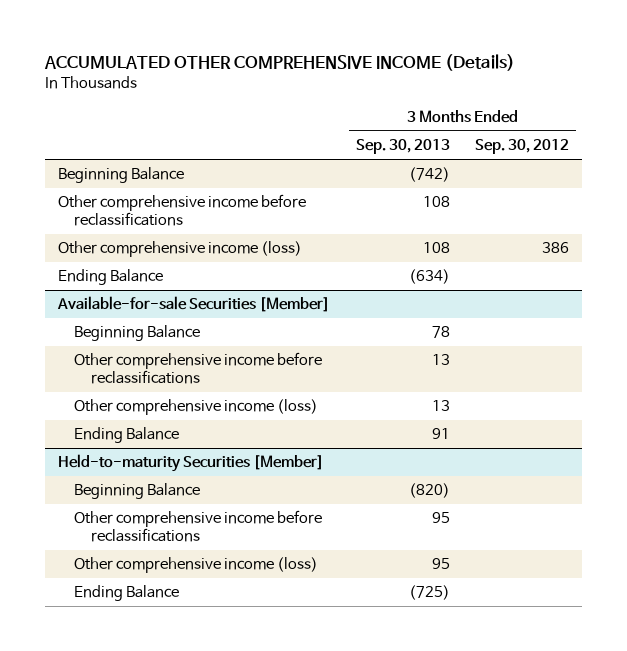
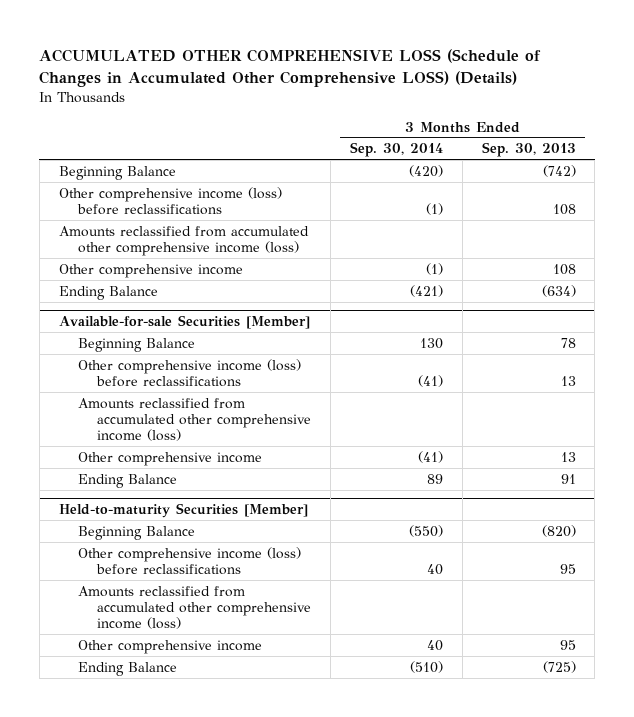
[44,54,516,72] ACCUMULATED OTHER COMPREHENSIVE INCOME (Details) -> [39,49,542,87] ACCUMULATED OTHER COMPREHENSIVE LOSS (Schedule of Changes in Accumulated Other Comprehensive LOSS) (Details)
[475,139,570,155] Sep. 30, 2012 -> none
none -> [349,142,443,158] Sep. 30, 2014
[58,194,307,227] Other comprehensive income before reclassifications -> [58,186,282,215] Other comprehensive income (loss) before reclassifications
none -> [58,225,309,256] Amounts reclassified from accumulated other comprehensive income (loss)
[58,241,303,258] Other comprehensive income (loss) -> [58,263,243,278] Other comprehensive income
[74,352,323,385] Other comprehensive income before reclassifications -> [77,358,301,387] Other comprehensive income (loss) before reclassifications
none -> [77,397,311,442] Amounts reclassified from accumulated other comprehensive income (loss)
[74,399,319,416] Other comprehensive income (loss) -> [77,451,262,466] Other comprehensive income
[74,510,323,543] Other comprehensive income before reclassifications -> [77,546,301,575] Other comprehensive income (loss) before reclassifications
none -> [77,585,311,630] Amounts reclassified from accumulated other comprehensive income (loss)
[74,557,319,574] Other comprehensive income (loss) -> [77,639,262,654] Other comprehensive income

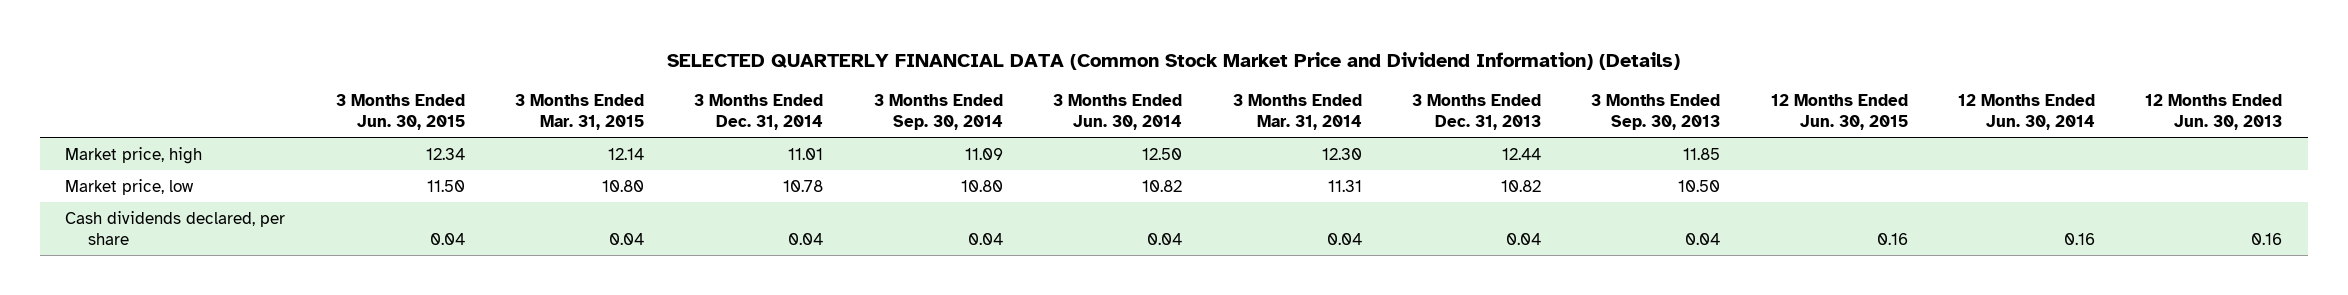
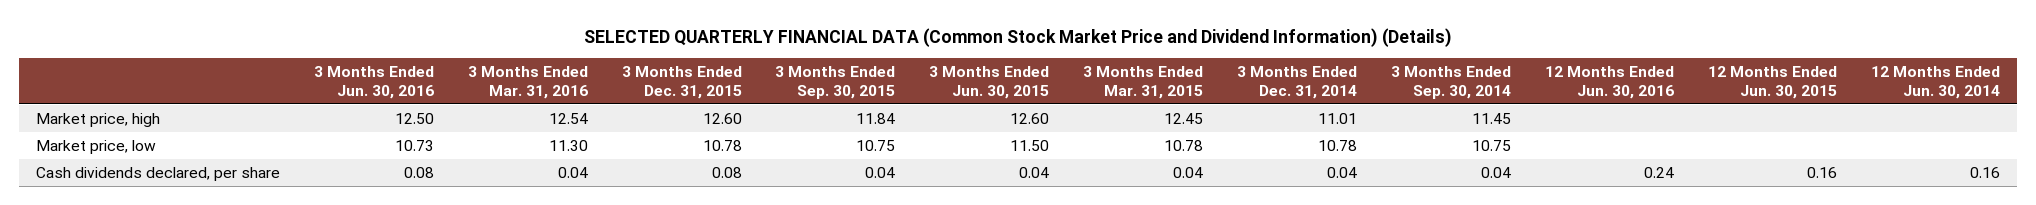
[1053,93,1183,131] 3 Months Ended Jun. 30, 2014 -> none
[1232,93,1362,131] 3 Months Ended Mar. 31, 2014 -> none
[1411,93,1541,131] 3 Months Ended Dec. 31, 2013 -> none
[1591,93,1721,131] 3 Months Ended Sep. 30, 2013 -> none
[2145,93,2283,131] 12 Months Ended Jun. 30, 2013 -> none
none -> [313,65,434,99] 3 Months Ended Jun. 30, 2016
none -> [467,65,588,99] 3 Months Ended Mar. 31, 2016
none -> [621,65,742,99] 3 Months Ended Dec. 31, 2015
none -> [775,65,896,99] 3 Months Ended Sep. 30, 2015
none -> [1545,65,1675,99] 12 Months Ended Jun. 30, 2016
[425,147,465,160] 12.34 -> [1010,113,1050,125] 12.60
[608,147,645,160] 12.14 -> [1164,113,1204,125] 12.45
[964,147,1003,160] 11.09 -> [1472,113,1512,125] 11.45
[602,179,645,192] 10.80 -> [1164,140,1204,152] 10.78
[960,179,1003,192] 10.80 -> [1472,140,1512,152] 10.75

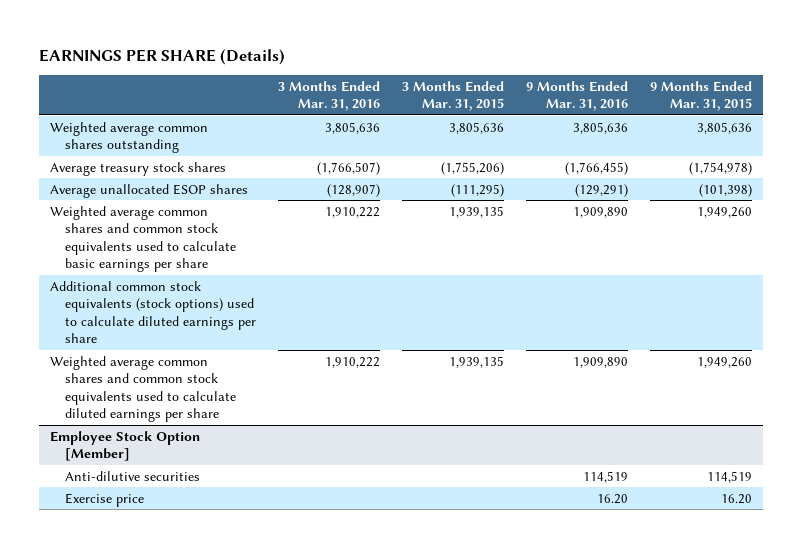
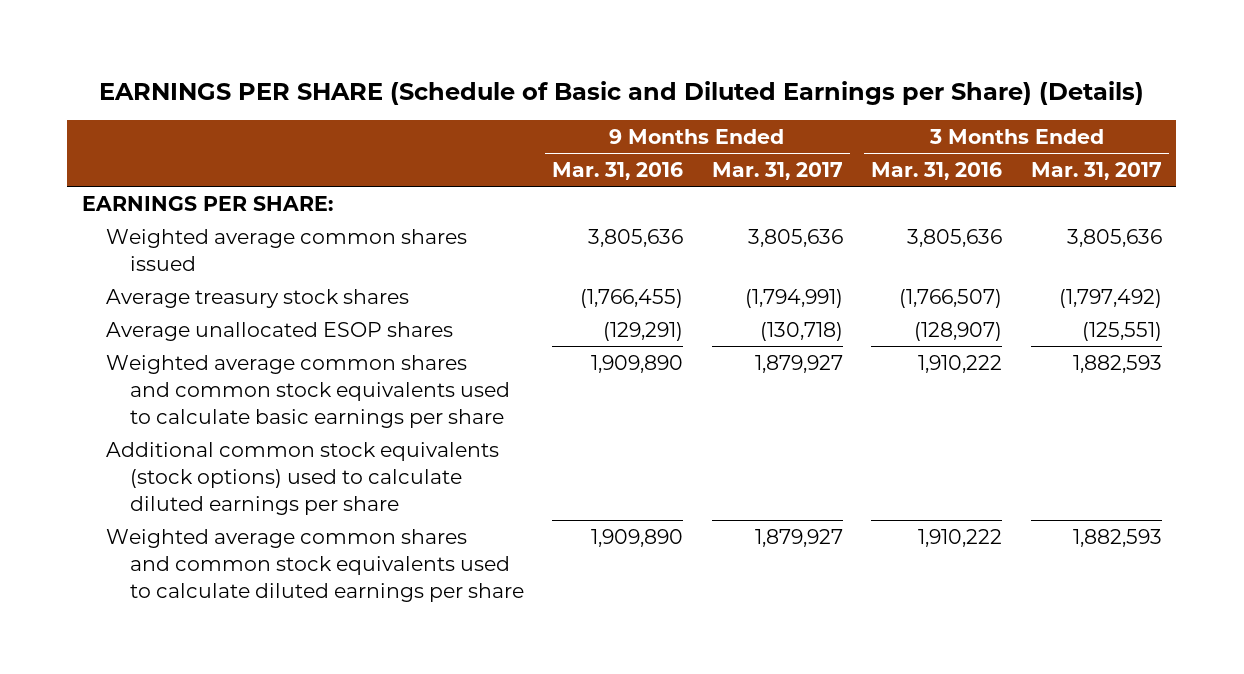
[38,48,285,65] EARNINGS PER SHARE (Details) -> [98,80,1144,105] EARNINGS PER SHARE (Schedule of Basic and Diluted Earnings per Share) (Details)
[401,80,504,112] 3 Months Ended Mar. 31, 2015 -> none
[649,80,752,112] 9 Months Ended Mar. 31, 2015 -> none
none -> [711,162,843,181] Mar. 31, 2017
none -> [1030,162,1162,181] Mar. 31, 2017
none -> [81,195,333,211] EARNINGS PER SHARE:
[49,121,208,154] Weighted average common shares outstanding -> [105,228,467,271] Weighted average common shares issued
[49,430,200,462] Employee Stock Option [Member] -> none
[65,470,201,481] Anti-dilutive securities -> none
[65,492,145,507] Exercise price -> none

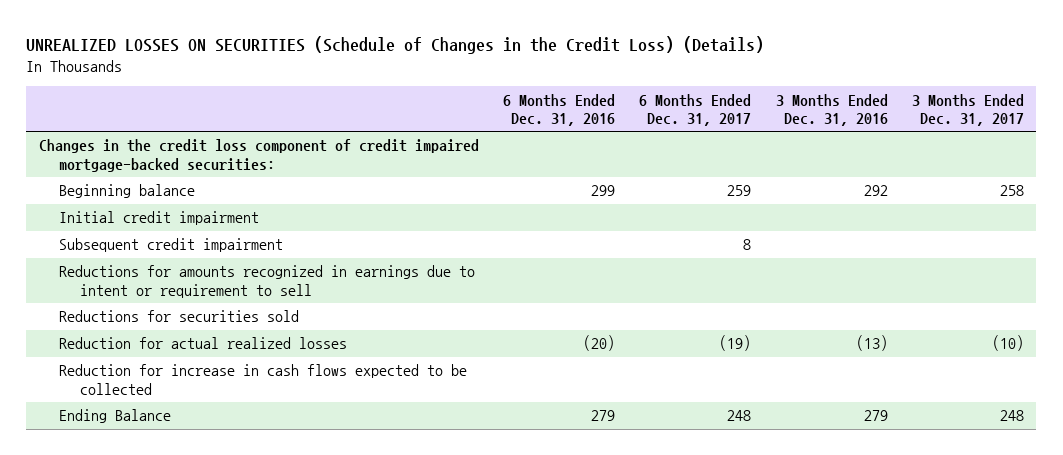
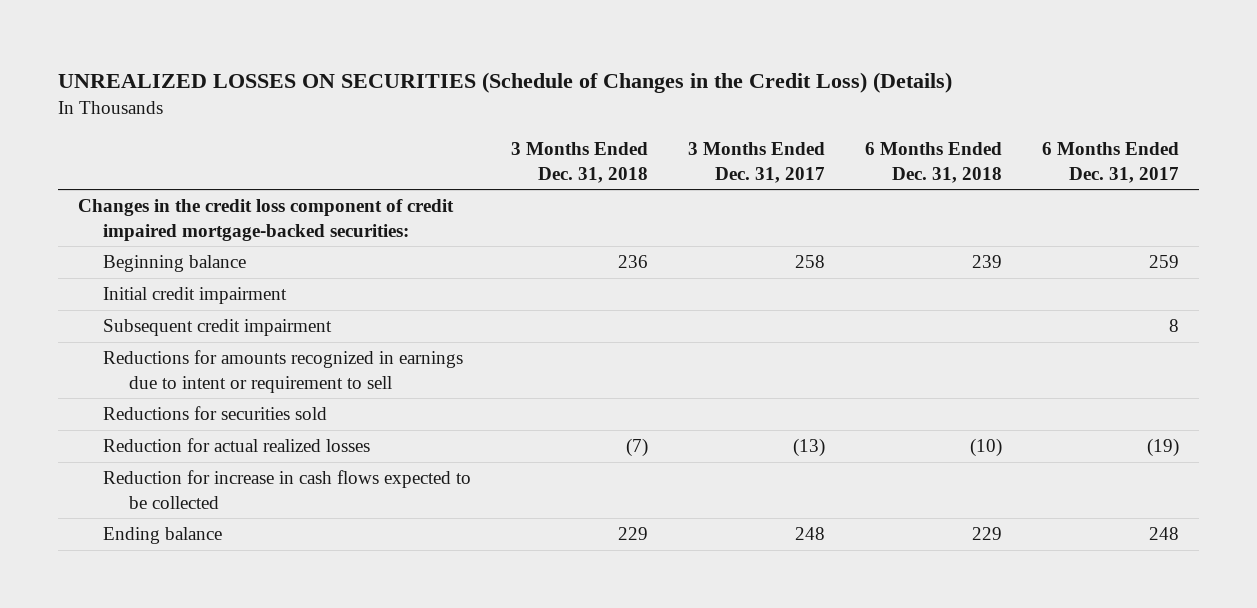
[503,93,616,126] 6 Months Ended Dec. 31, 2016 -> none
[775,93,888,126] 3 Months Ended Dec. 31, 2016 -> none
none -> [511,142,649,183] 3 Months Ended Dec. 31, 2018
none -> [865,142,1003,183] 6 Months Ended Dec. 31, 2018
[992,335,1025,352] (10) -> [793,438,826,458] (13)
[59,409,172,424] Ending Balance -> [103,527,223,545] Ending balance

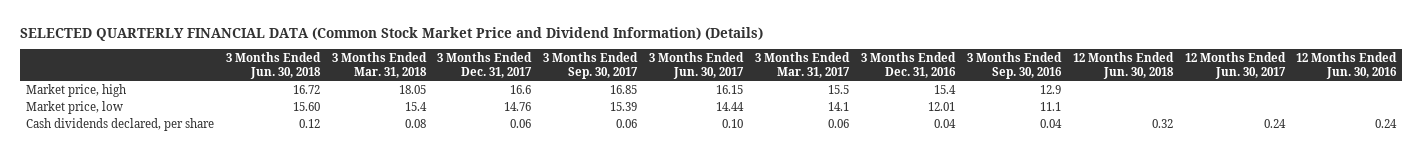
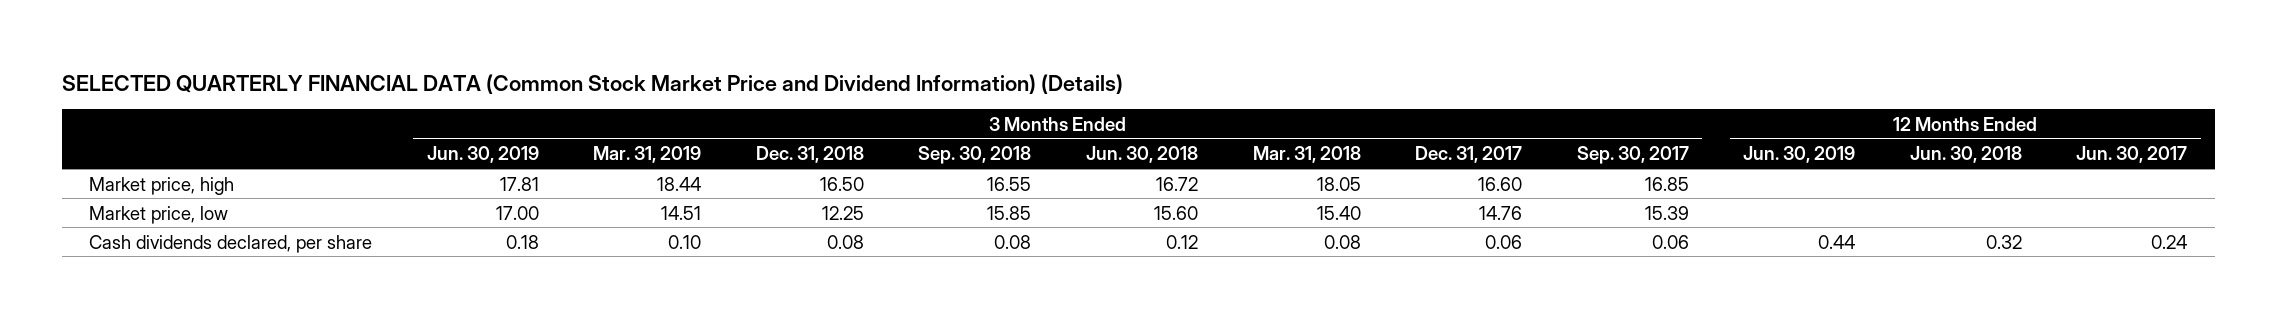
[649,52,745,79] 3 Months Ended Jun. 30, 2017 -> none
[755,52,851,78] 3 Months Ended Mar. 31, 2017 -> none
[860,52,956,78] 3 Months Ended Dec. 31, 2016 -> none
[966,52,1062,79] 3 Months Ended Sep. 30, 2016 -> none
[1296,52,1398,79] 12 Months Ended Jun. 30, 2016 -> none
none -> [426,146,539,164] Jun. 30, 2019
none -> [593,146,702,164] Mar. 31, 2019
none -> [755,146,864,164] Dec. 31, 2018
none -> [918,146,1032,165] Sep. 30, 2018
none -> [1743,146,1856,164] Jun. 30, 2019
[510,84,532,94] 16.6 -> [1478,176,1523,191] 16.60
[404,101,427,111] 15.4 -> [1316,205,1361,220] 15.40

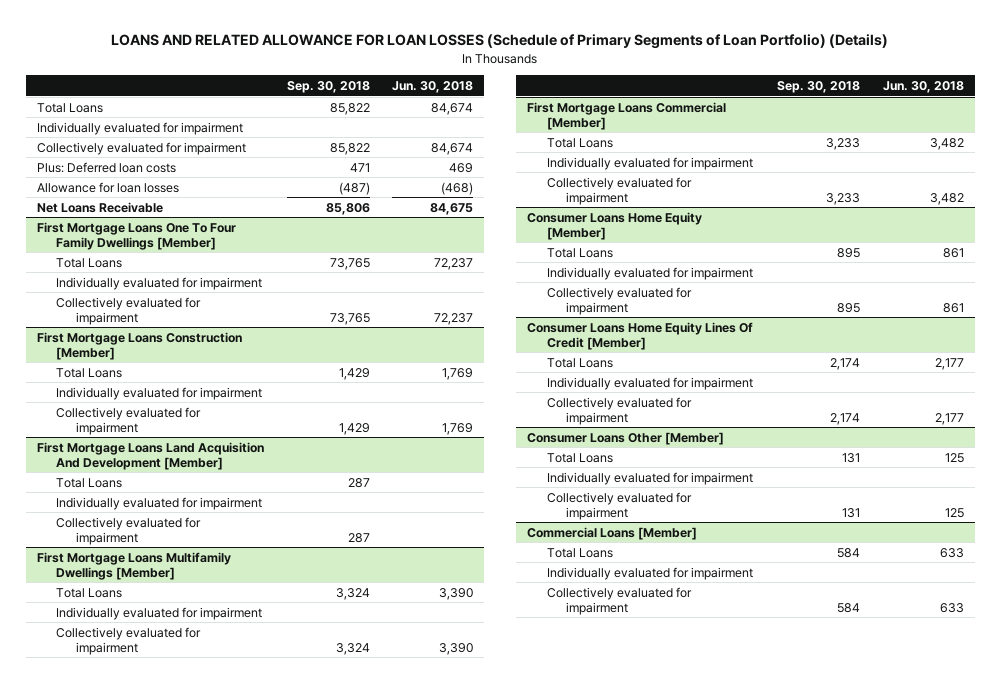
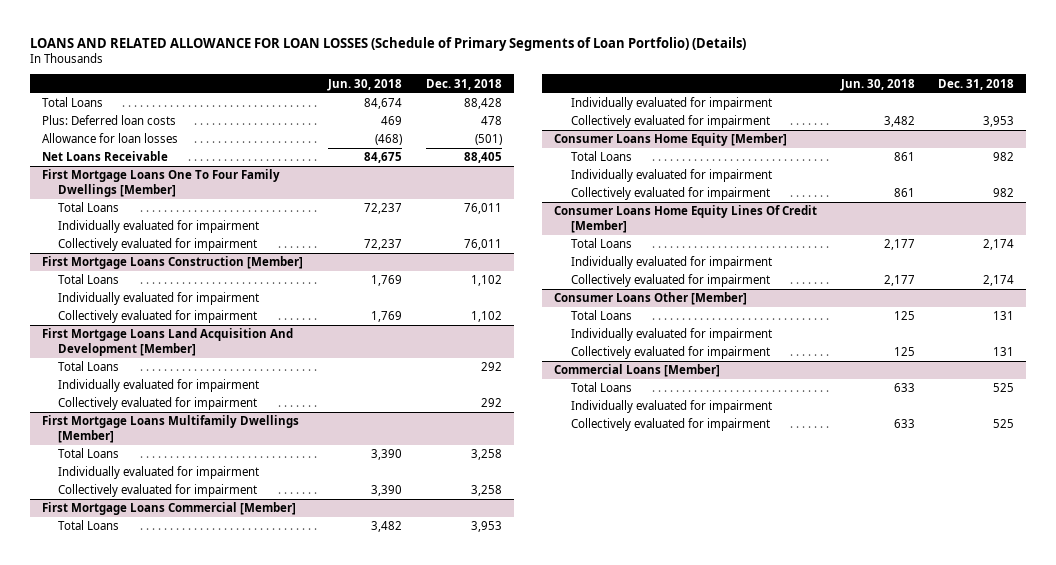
[286,81,370,94] Sep. 30, 2018 -> none
none -> [426,78,503,90] Dec. 31, 2018
[36,121,243,135] Individually evaluated for impairment -> none
[36,141,246,155] Collectively evaluated for impairment -> none

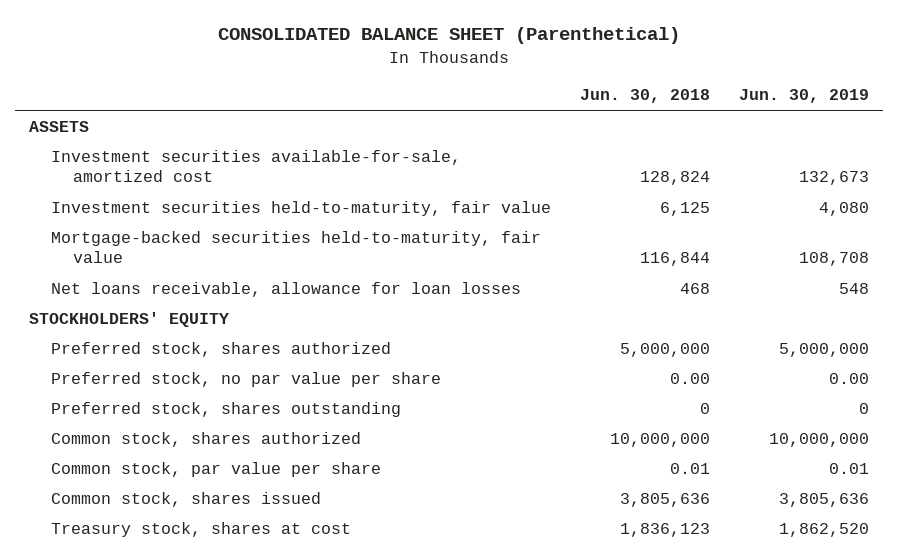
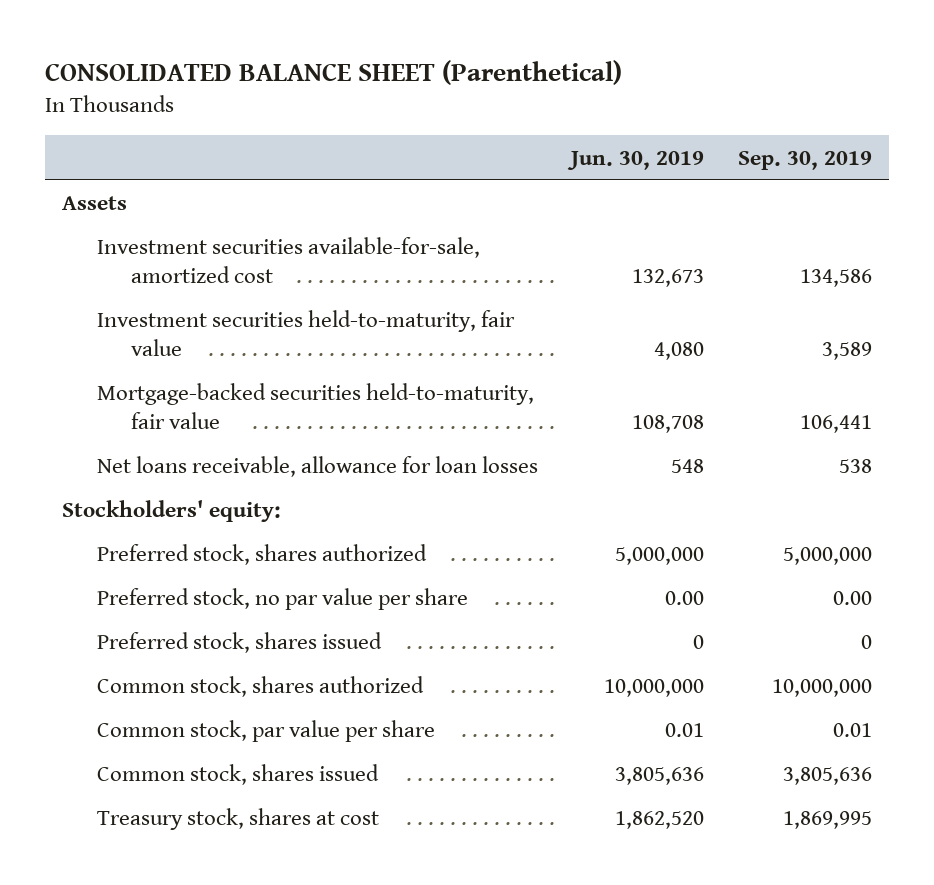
[579,89,710,104] Jun. 30, 2018 -> none
none -> [738,150,873,170] Sep. 30, 2019
[29,120,90,132] ASSETS -> [62,196,128,211] Assets
[29,311,230,327] STOCKHOLDERS' EQUITY -> [62,500,282,523] Stockholders' equity:
[50,401,401,417] Preferred stock, shares outstanding -> [96,632,382,654] Preferred stock, shares issued

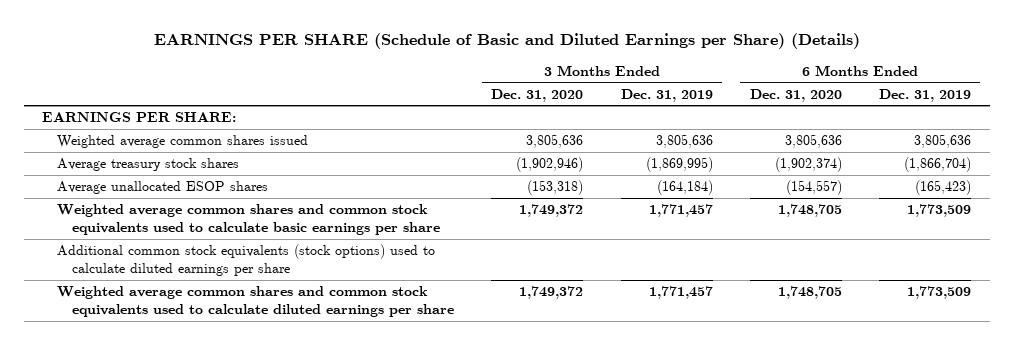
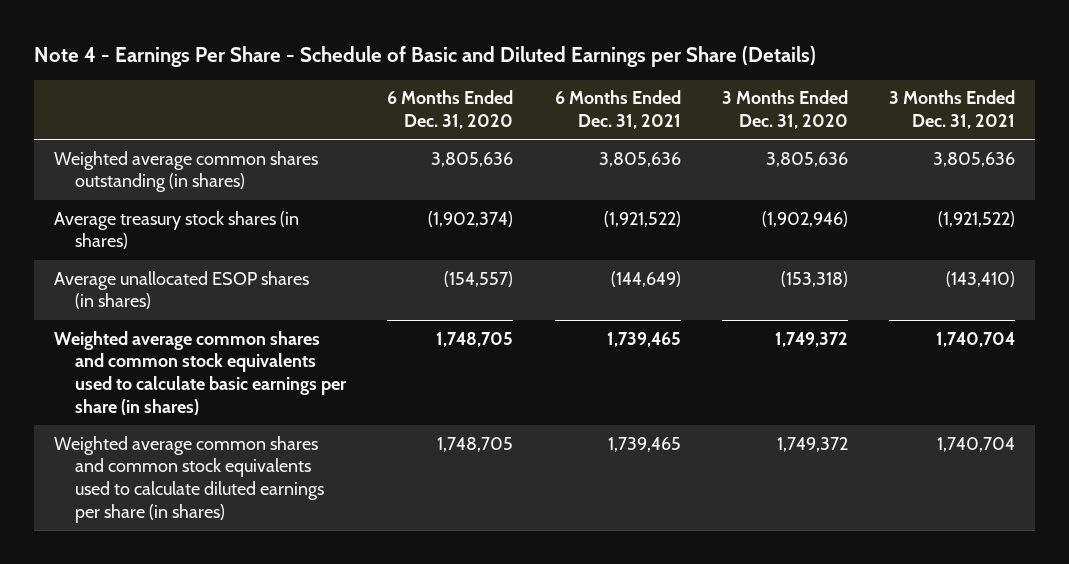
[153,33,860,50] EARNINGS PER SHARE (Schedule of Basic and Diluted Earnings per Share) (Details) -> [33,45,816,67] Note 4 - Earnings Per Share - Schedule of Basic and Diluted Earnings per Share (Details)
[620,88,713,102] Dec. 31, 2019 -> none
[879,88,972,102] Dec. 31, 2019 -> none
none -> [554,90,681,129] 6 Months Ended Dec. 31, 2021
none -> [888,90,1015,129] 3 Months Ended Dec. 31, 2021
[42,112,237,123] EARNINGS PER SHARE: -> none
[57,244,436,277] Additional common stock equivalents (stock options) used to calculate diluted earnings per share -> none
[57,135,309,149] Weighted average common shares issued -> [54,150,319,193] Weighted average common shares outstanding (in shares)
[57,158,240,172] Average treasury stock shares -> [54,210,300,250] Average treasury stock shares (in shares)
[57,181,269,195] Average unallocated ESOP shares -> [54,270,310,310] Average unallocated ESOP shares (in shares)
[57,204,441,236] Weighted average common shares and common stock equivalents used to calculate basic earnings per share -> [54,330,348,415] Weighted average common shares and common stock equivalents used to calculate basic earnings per share (in shares)
[57,286,455,318] Weighted average common shares and common stock equivalents used to calculate diluted earnings per share -> [54,435,325,523] Weighted average common shares and common stock equivalents used to calculate diluted earnings per share (in shares)

